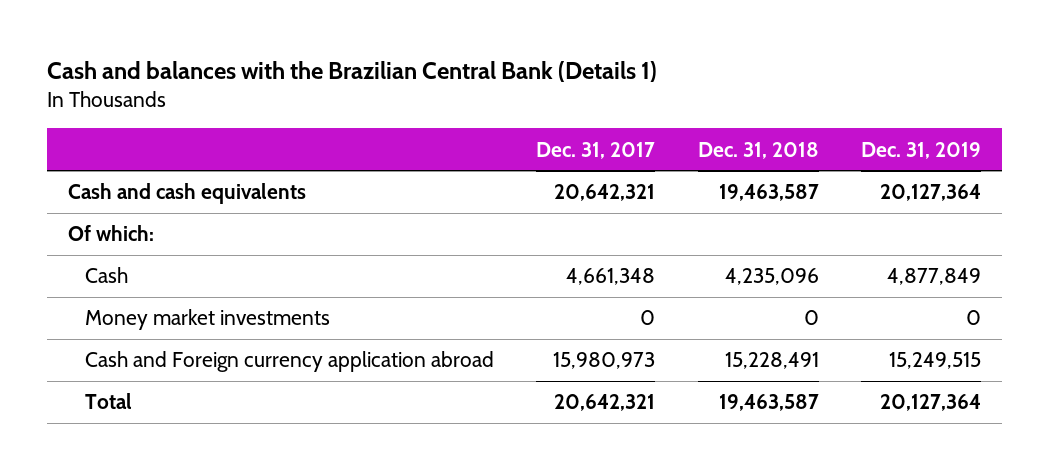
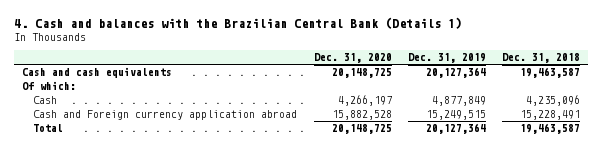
[46,61,657,83] Cash and balances with the Brazilian Central Bank (Details 1) -> [13,17,462,30] 4. Cash and balances with the Brazilian Central Bank (Details 1)
[536,141,656,159] Dec. 31, 2017 -> none
none -> [313,53,392,64] Dec. 31, 2020
[84,309,330,331] Money market investments -> none

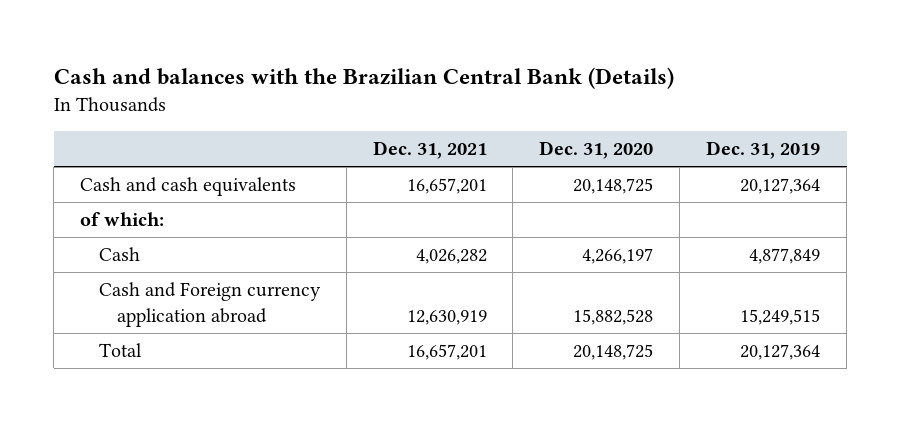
[13,17,462,30] 4. Cash and balances with the Brazilian Central Bank (Details 1) -> [53,67,674,90] Cash and balances with the Brazilian Central Bank (Details)
[501,53,580,64] Dec. 31, 2018 -> none
none -> [372,141,487,160] Dec. 31, 2021
[22,81,77,91] Of which: -> [80,212,165,227] of which:

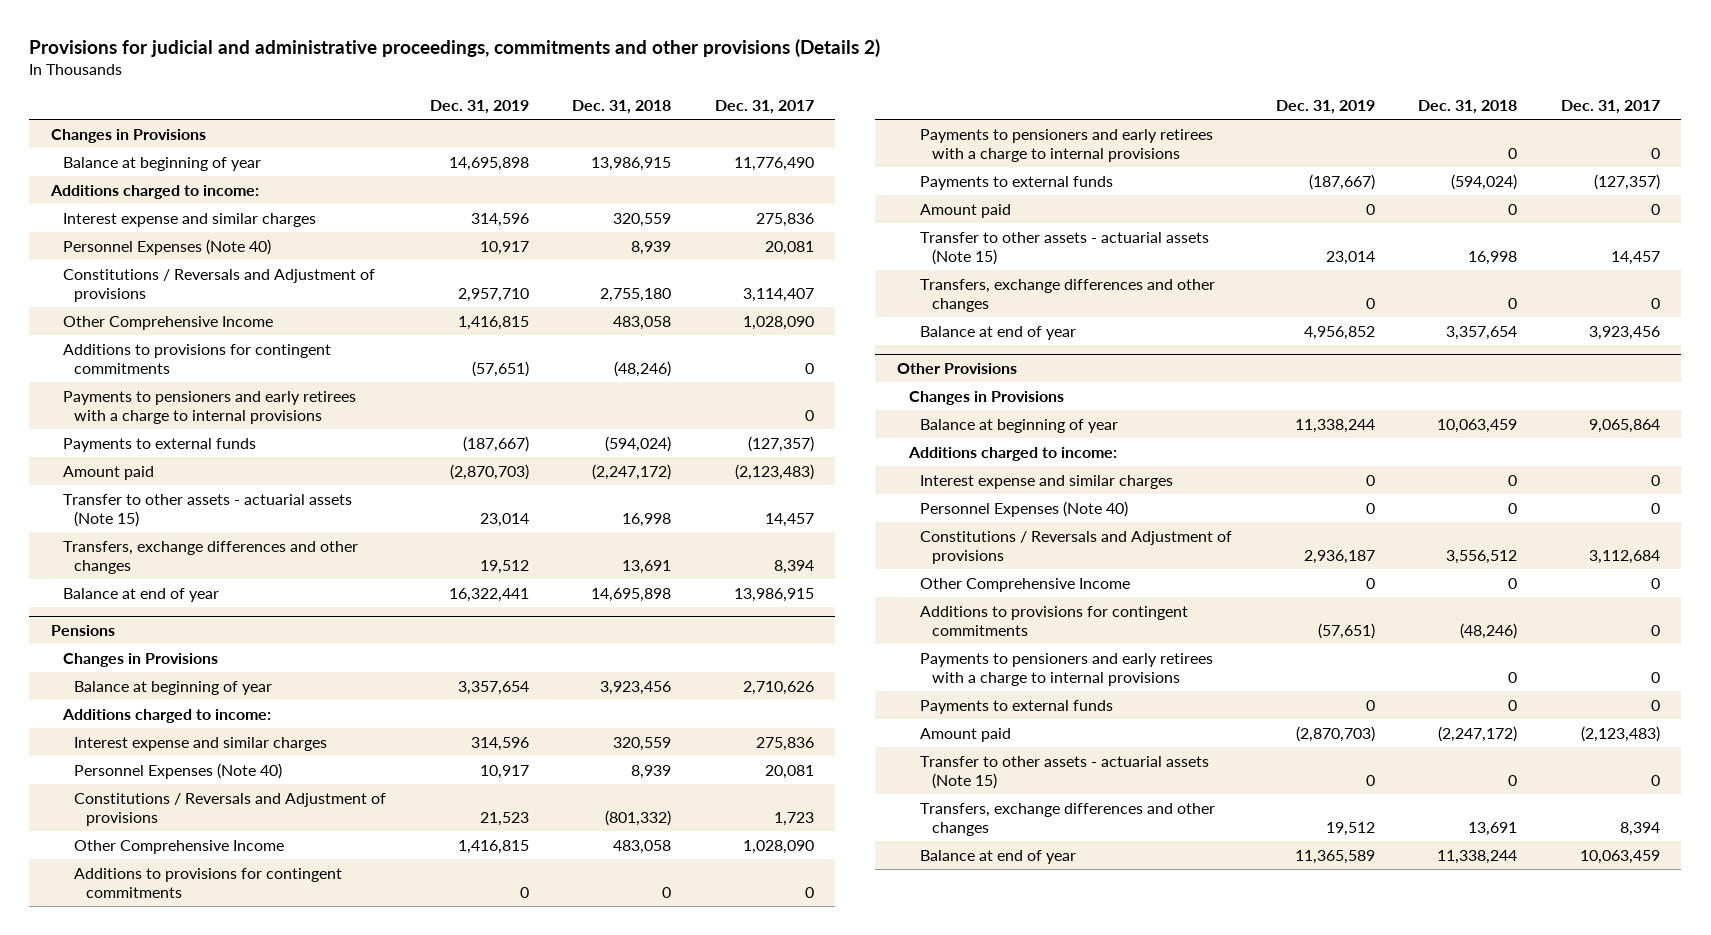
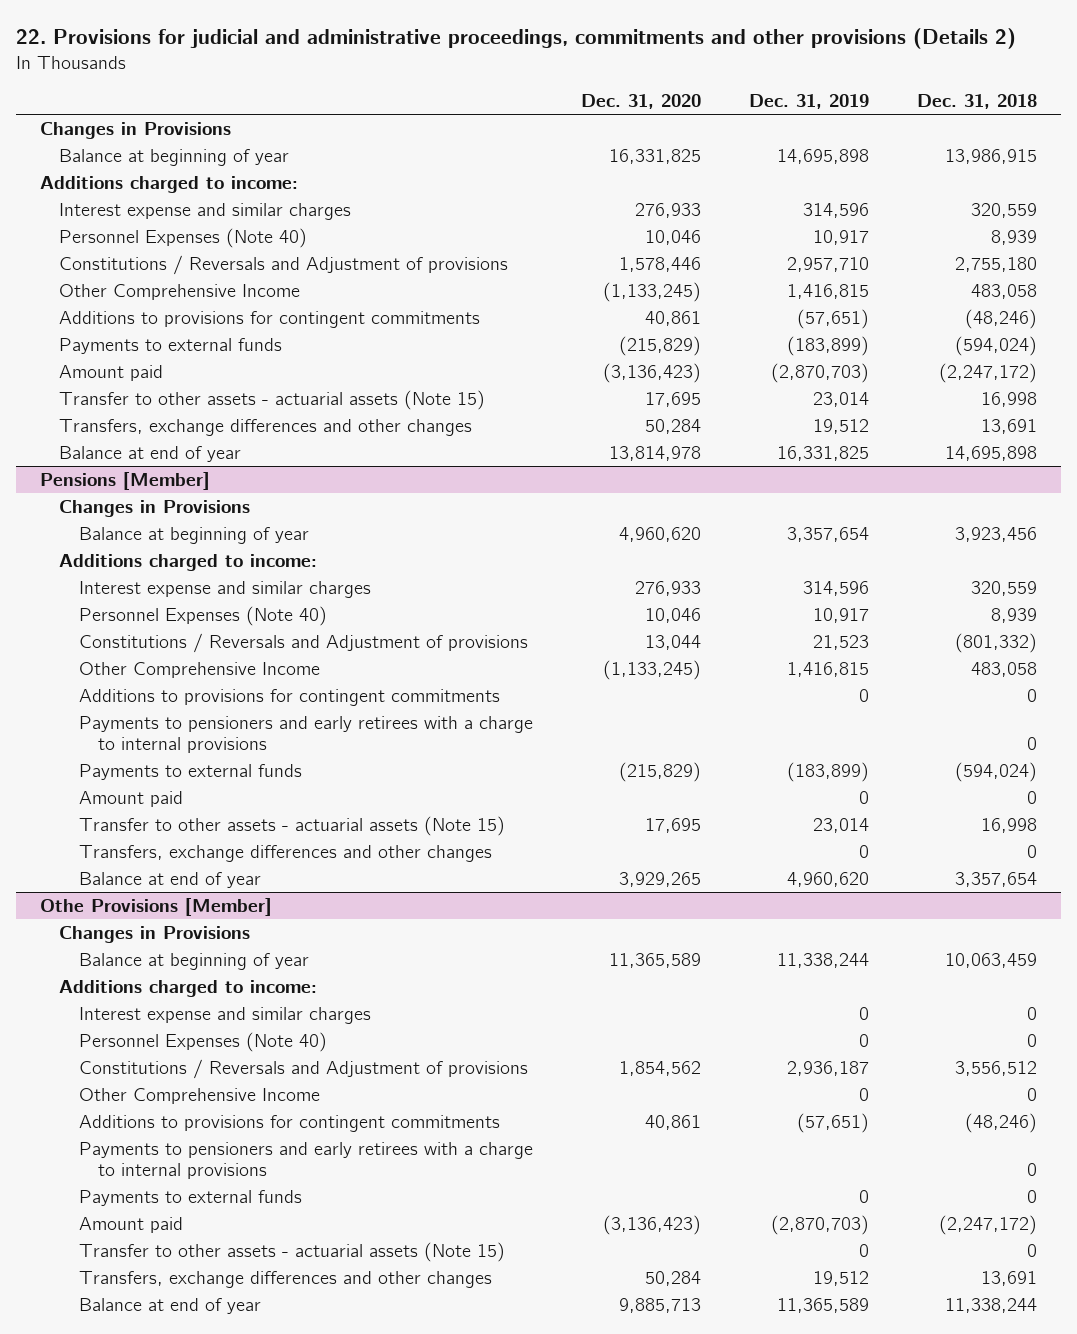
[29,38,881,57] Provisions for judicial and administrative proceedings, commitments and other provisions (Details 2) -> [15,28,1016,50] 22. Provisions for judicial and administrative proceedings, commitments and other provisions (Details 2)
[714,100,814,115] Dec. 31, 2017 -> none
none -> [580,94,701,110] Dec. 31, 2020
[62,390,356,424] Payments to pensioners and early retirees with a charge to internal provisions -> none
[462,435,529,452] (187,667) -> [786,335,869,356] (183,899)
[448,587,529,602] 16,322,441 -> [776,445,869,461] 16,331,825
[50,625,115,637] Pensions -> [39,471,210,490] Pensions [Member]
[1308,173,1375,190] (187,667) -> [786,761,869,782] (183,899)
[1303,325,1375,340] 4,956,852 -> [786,871,869,887] 4,960,620
[896,363,1017,375] Other Provisions -> [39,897,272,916] Othe Provisions [Member]

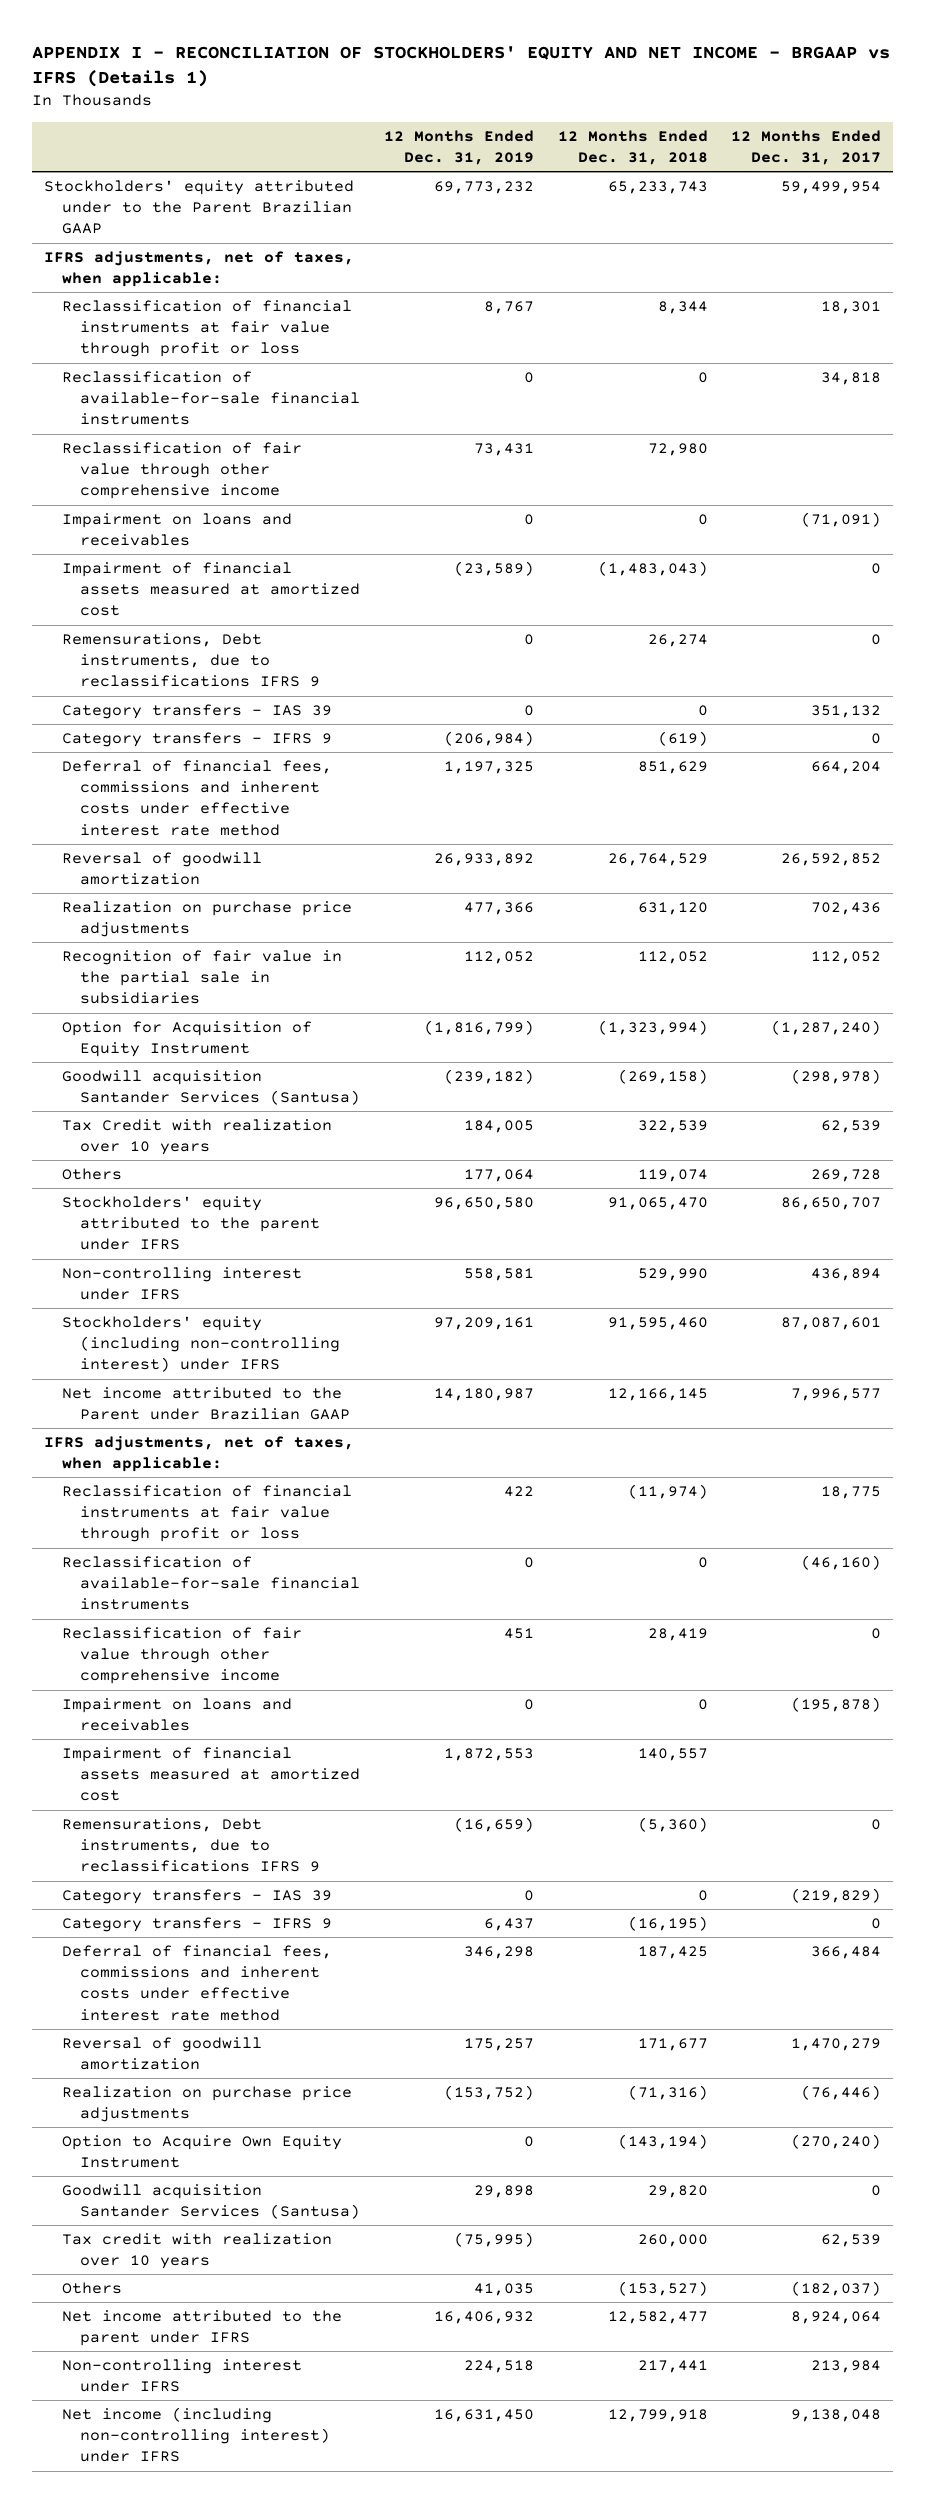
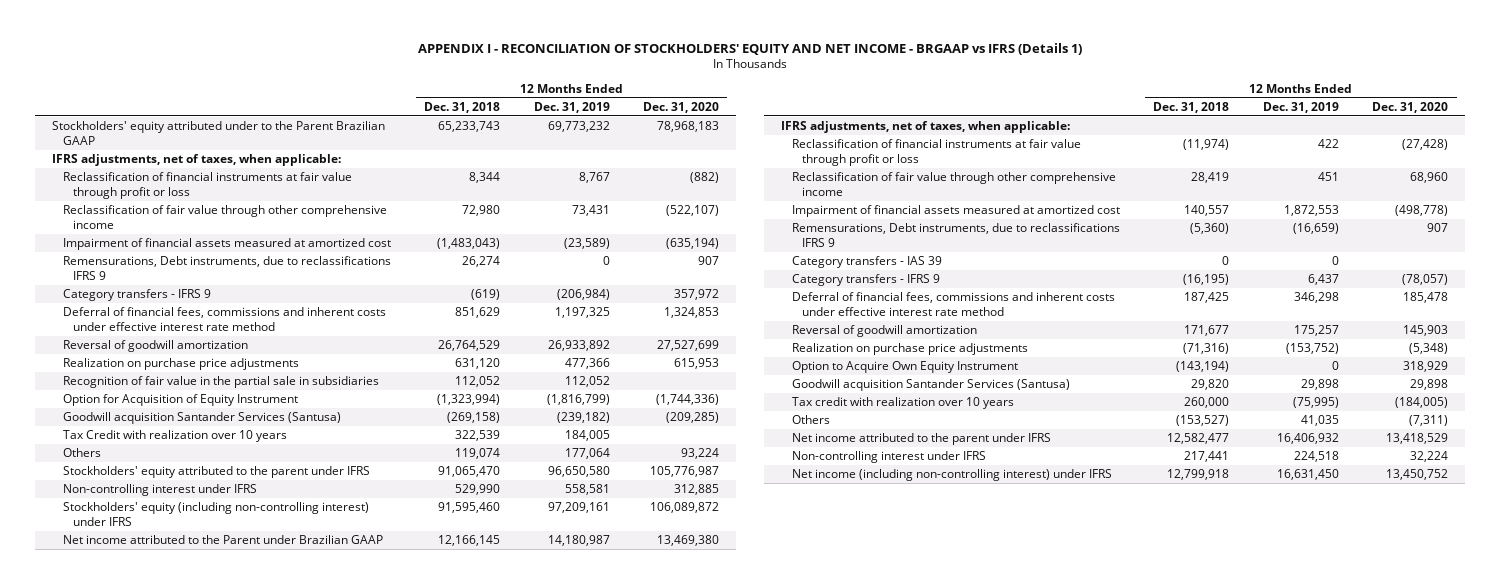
[731,129,882,166] 12 Months Ended Dec. 31, 2017 -> none
none -> [643,101,720,113] Dec. 31, 2020
[62,370,360,426] Reclassification of available-for-sale financial instruments -> none
[62,512,293,547] Impairment on loans and receivables -> none
[62,703,333,719] Category transfers - IAS 39 -> none
[62,1555,360,1611] Reclassification of available-for-sale financial instruments -> none
[62,1697,293,1732] Impairment on loans and receivables -> none

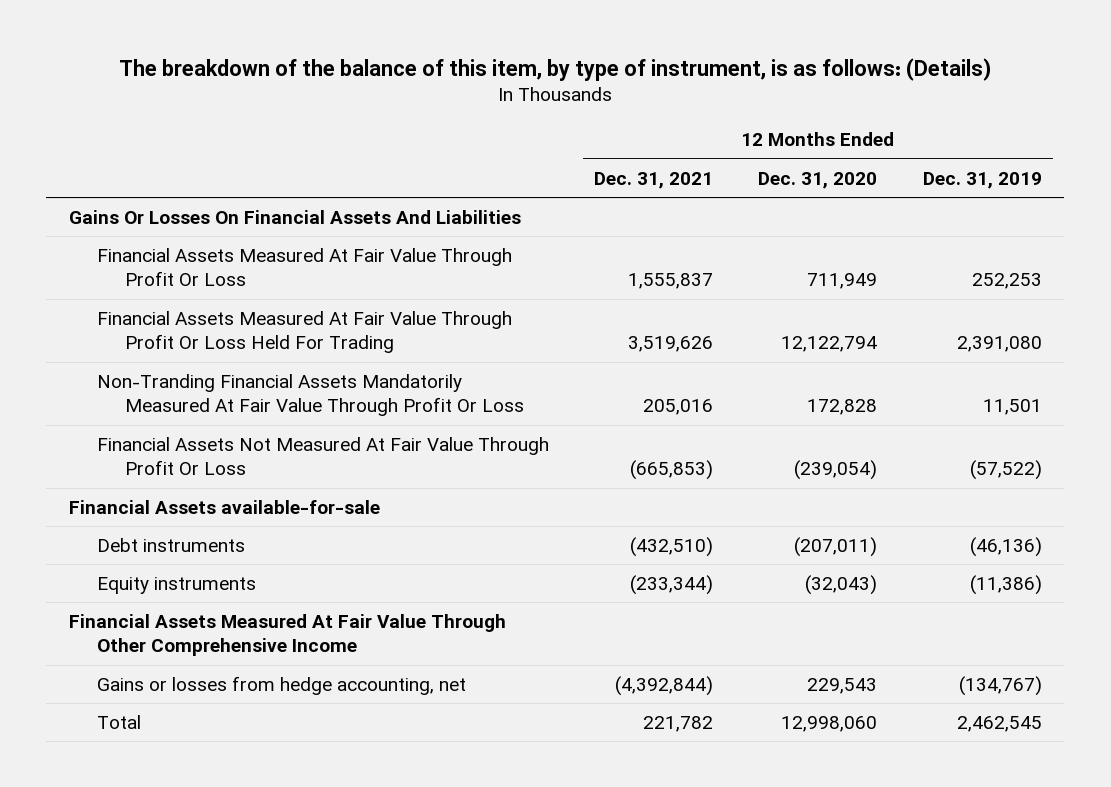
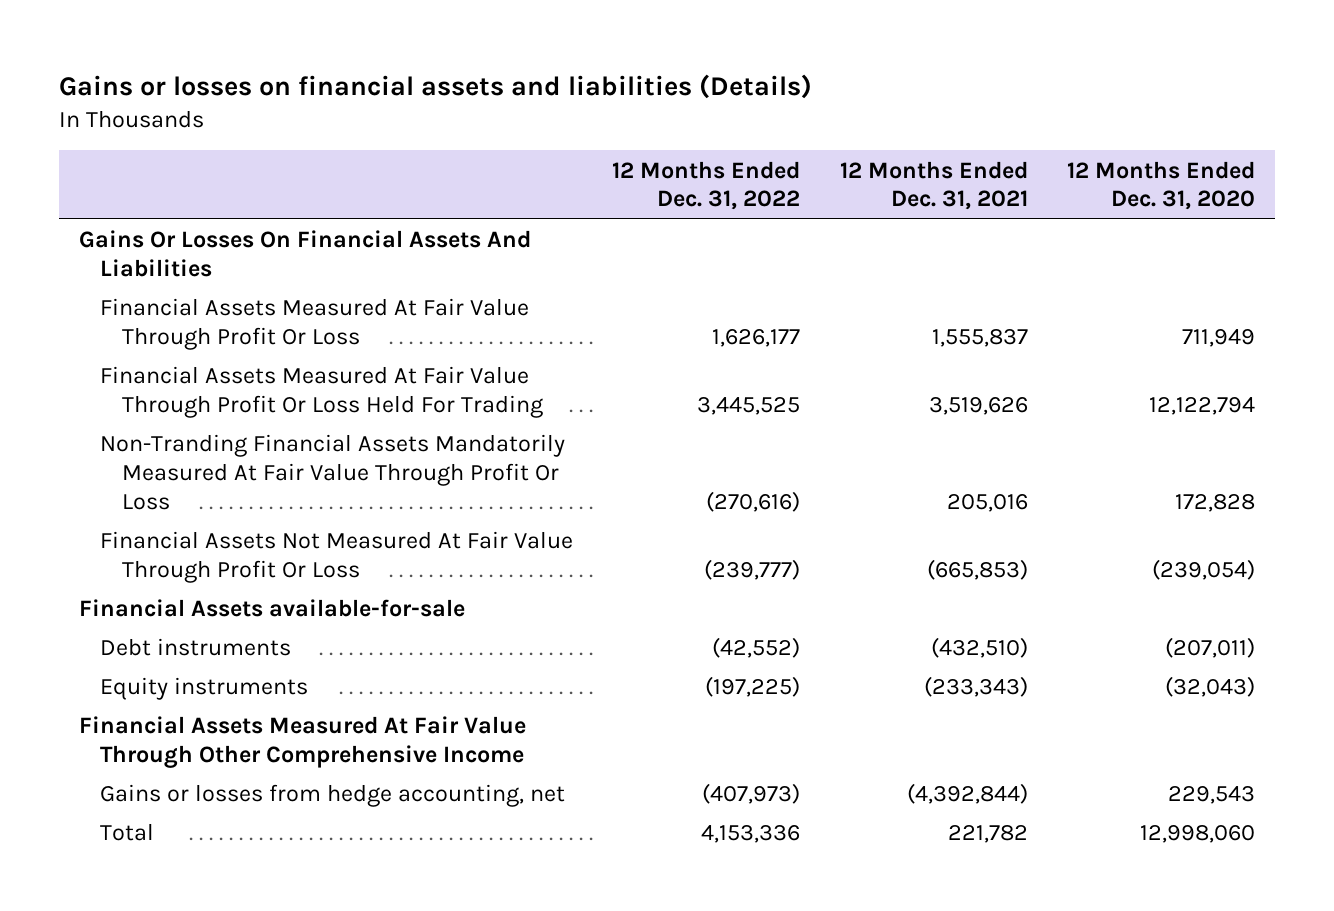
[119,57,992,81] The breakdown of the balance of this item, by type of instrument, is as follows: (Details) -> [58,74,812,100] Gains or losses on financial assets and liabilities (Details)
[922,171,1042,189] Dec. 31, 2019 -> none
none -> [612,160,801,211] 12 Months Ended Dec. 31, 2022
[630,574,714,595] (233,344) -> [923,676,1028,698] (233,343)

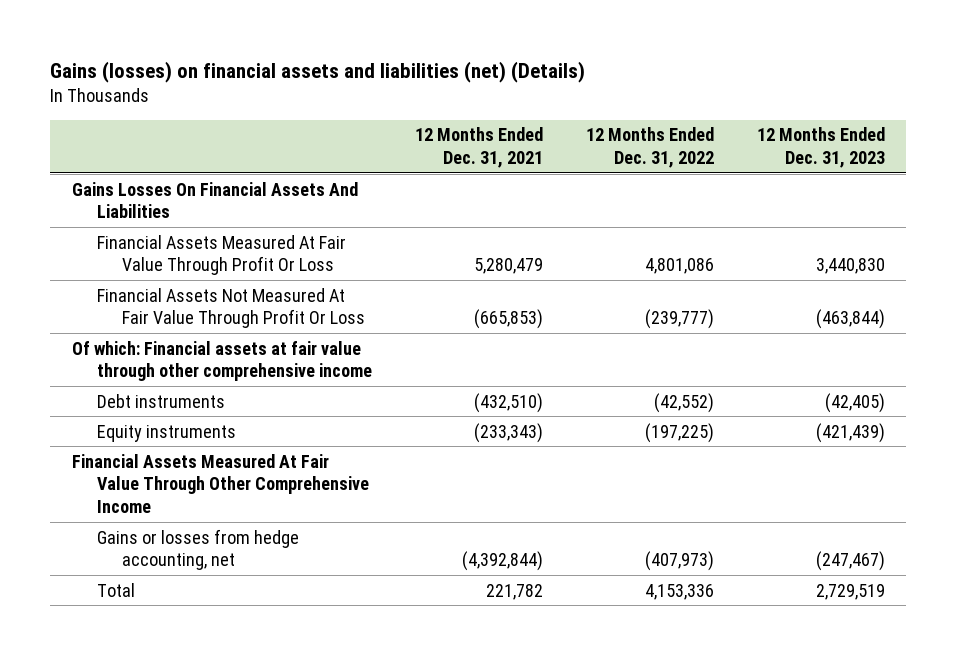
[58,74,812,100] Gains or losses on financial assets and liabilities (Details) -> [50,61,586,84] Gains (losses) on financial assets and liabilities (net) (Details)
[1067,160,1256,211] 12 Months Ended Dec. 31, 2020 -> none
none -> [756,127,885,169] 12 Months Ended Dec. 31, 2023
[100,366,543,418] Financial Assets Measured At Fair Value Through Profit Or Loss Held For Trading -> none
[100,434,566,510] Non-Tranding Financial Assets Mandatorily Measured At Fair Value Through Profit Or Loss -> none
[78,230,531,277] Gains Or Losses On Financial Assets And Liabilities -> [71,181,358,219] Gains Losses On Financial Assets And Liabilities
[712,328,801,347] 1,626,177 -> [644,258,714,275] 4,801,086
[931,328,1028,347] 1,555,837 -> [473,258,543,275] 5,280,479
[78,599,465,618] Financial Assets available-for-sale -> none
none -> [71,340,372,382] Of which: Financial assets at fair value through other comprehensive income

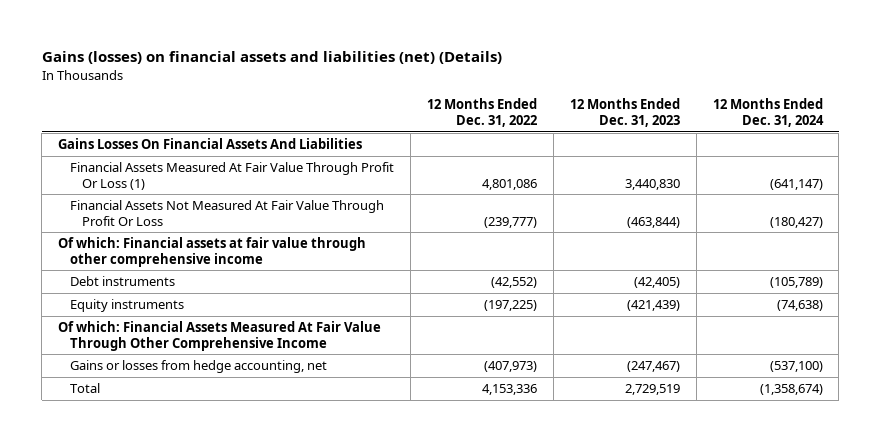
[414,127,543,169] 12 Months Ended Dec. 31, 2021 -> none
none -> [712,98,824,127] 12 Months Ended Dec. 31, 2024
[96,234,346,276] Financial Assets Measured At Fair Value Through Profit Or Loss -> [69,162,394,190] Financial Assets Measured At Fair Value Through Profit Or Loss (1)
[71,453,369,513] Financial Assets Measured At Fair Value Through Other Comprehensive Income -> [58,321,382,351] Of which: Financial Assets Measured At Fair Value Through Other Comprehensive Income

